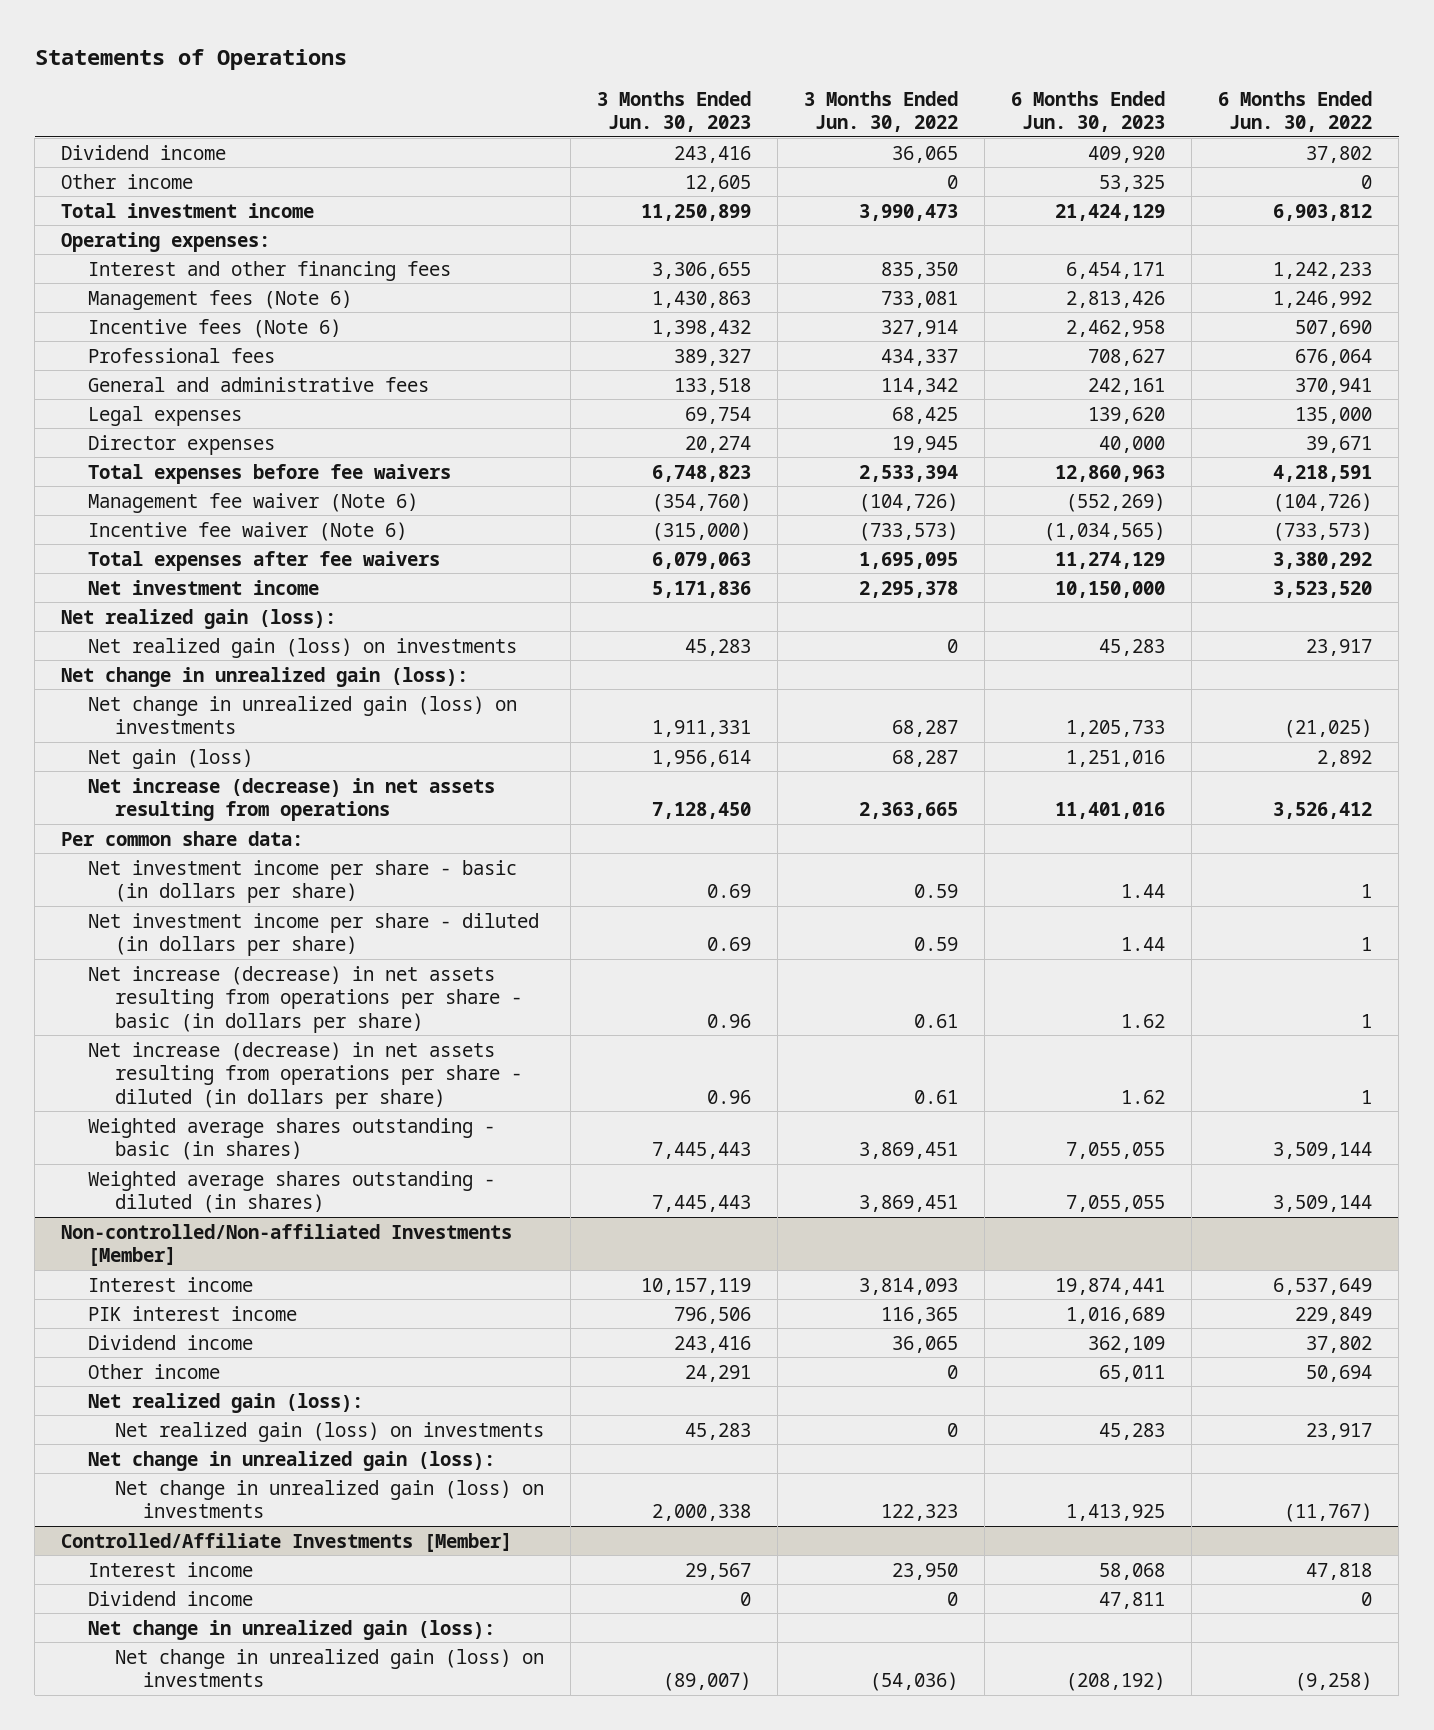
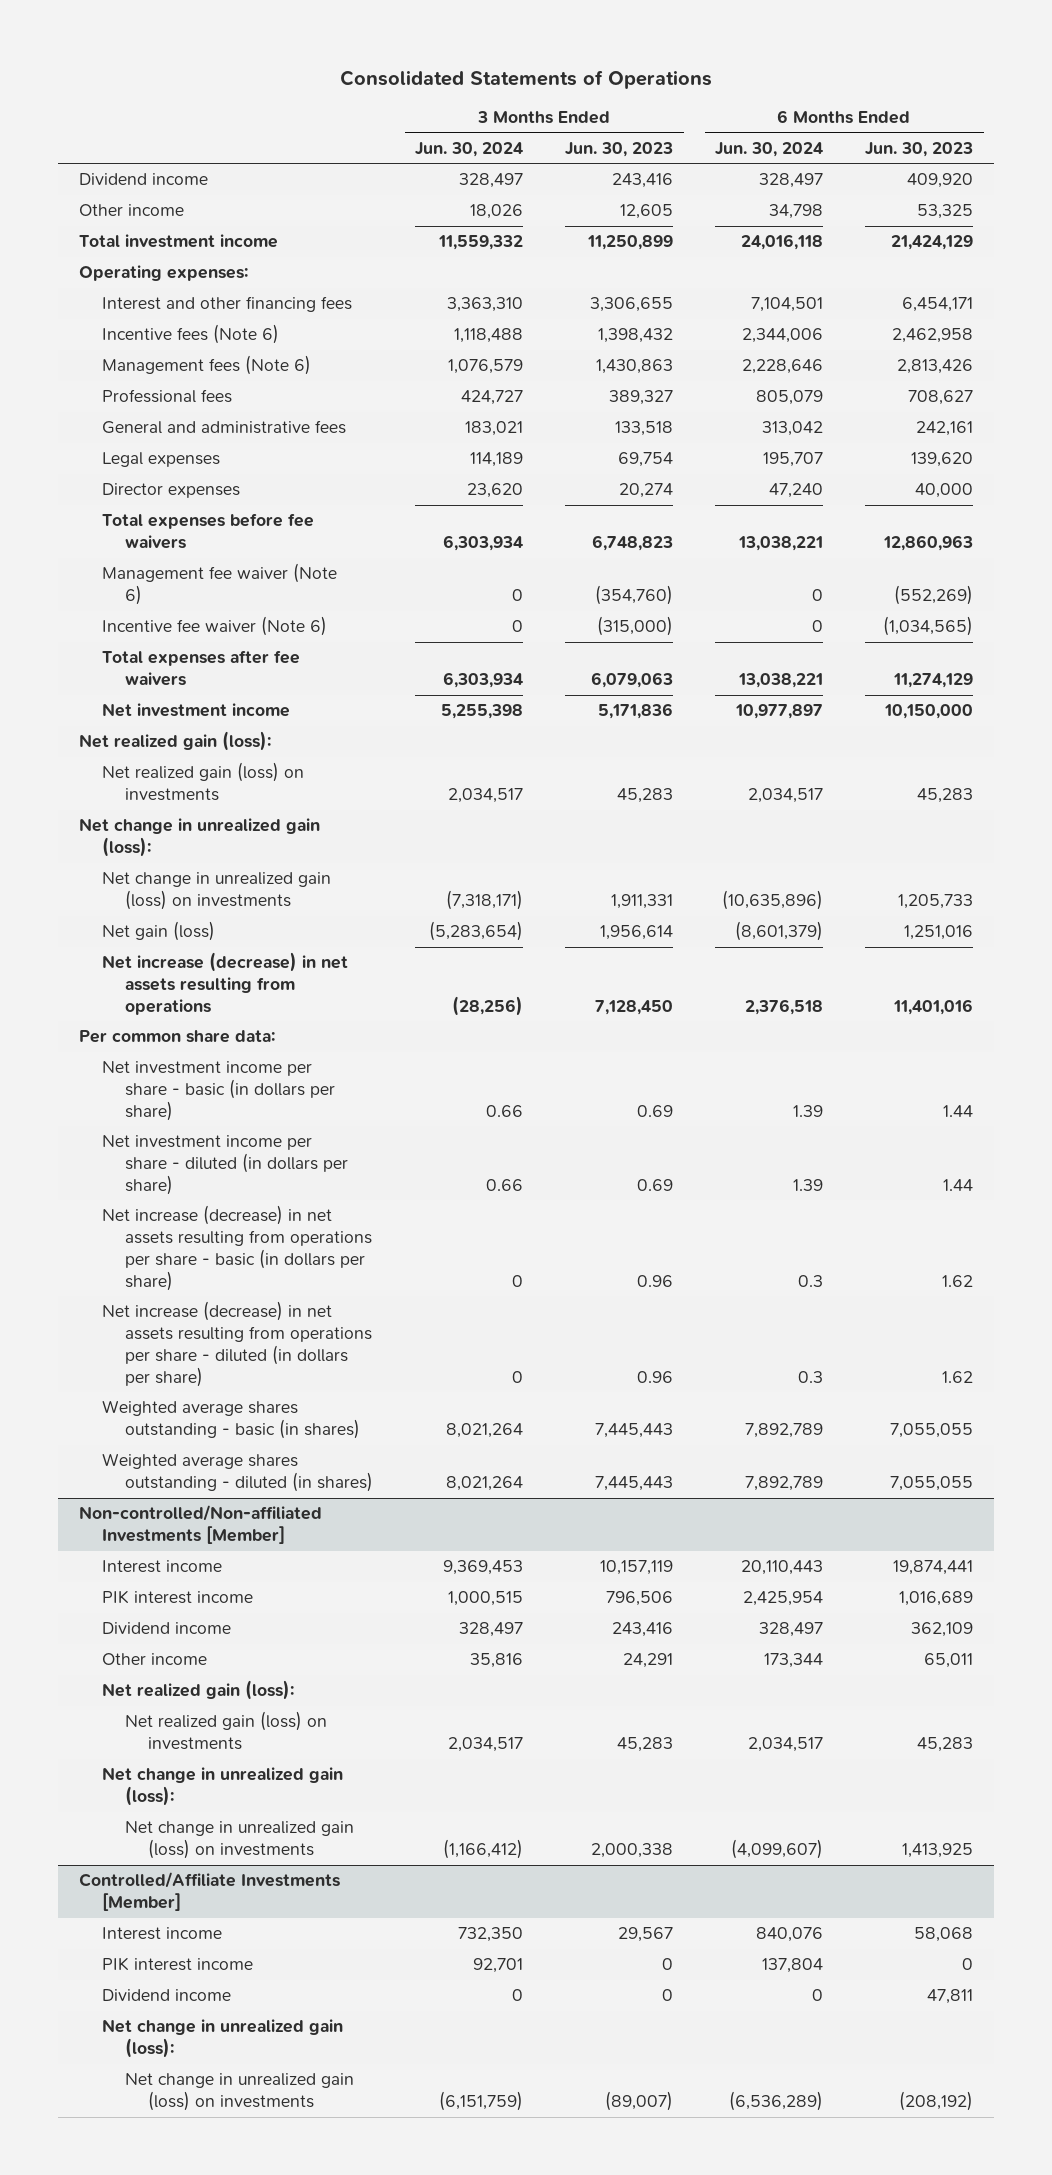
[34,48,347,70] Statements of Operations -> [339,69,712,89] Consolidated Statements of Operations
[804,90,959,132] 3 Months Ended Jun. 30, 2022 -> none
[1218,90,1373,132] 6 Months Ended Jun. 30, 2022 -> none
none -> [415,141,524,157] Jun. 30, 2024
none -> [715,141,824,157] Jun. 30, 2024
[88,289,353,310] Management fees (Note 6) -> [101,355,311,376] Management fees (Note 6)
none -> [101,1957,253,1972] PIK interest income

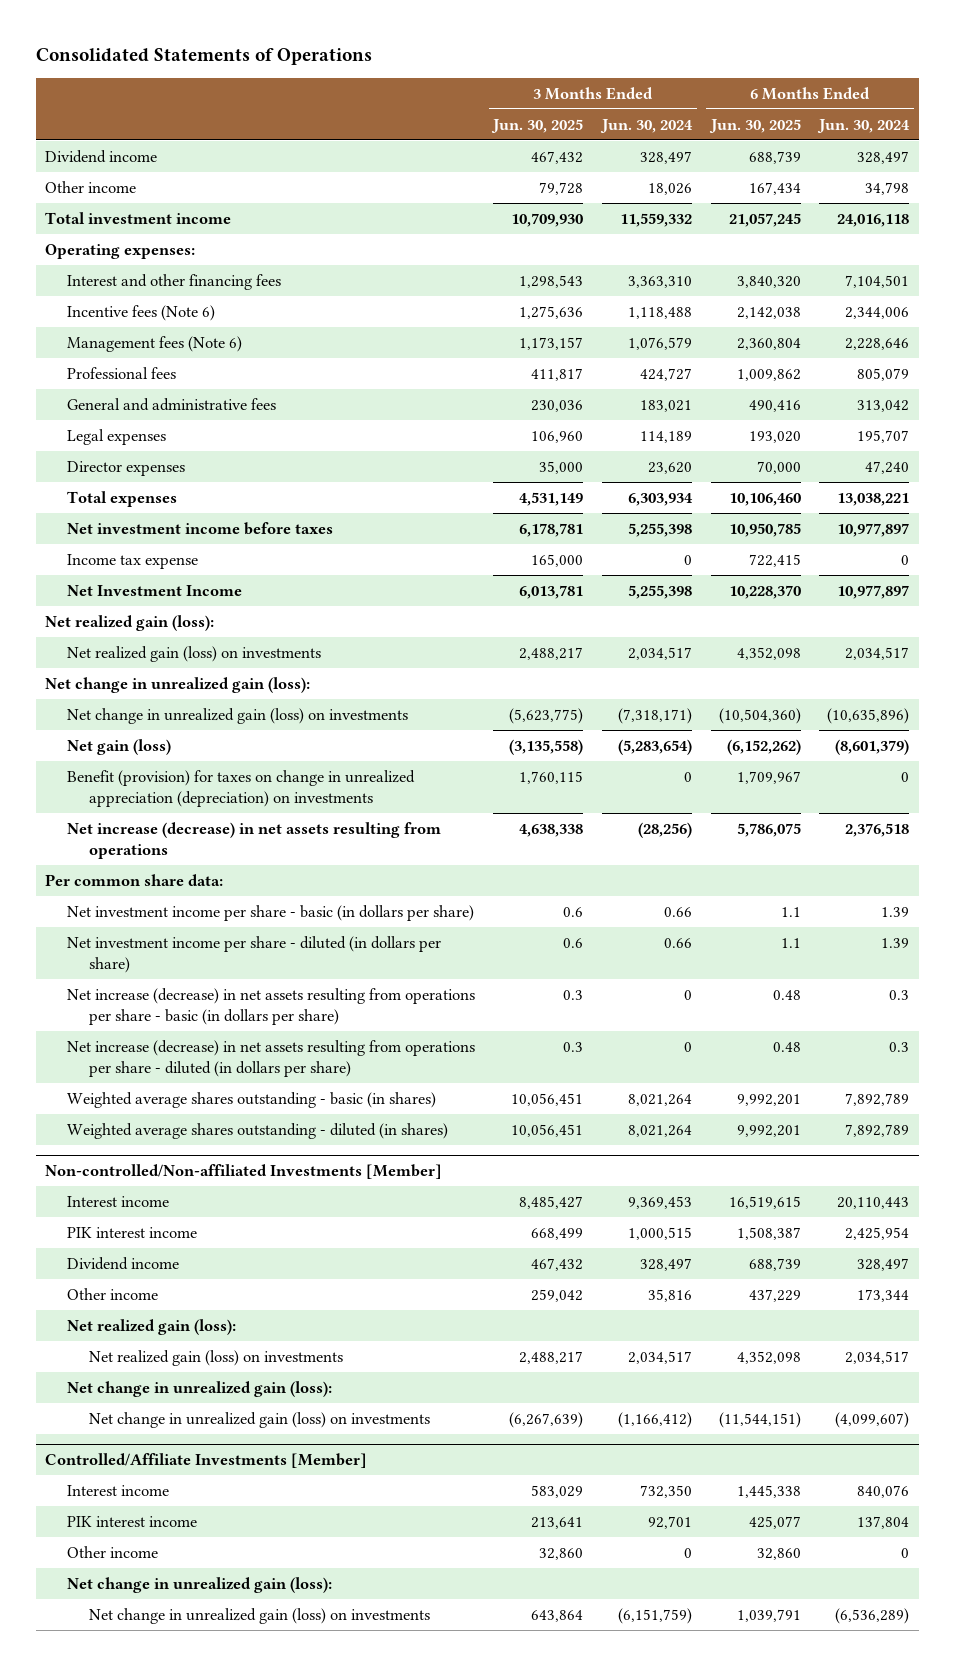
[565,141,674,157] Jun. 30, 2023 -> none
[865,141,974,157] Jun. 30, 2023 -> none
none -> [491,118,584,133] Jun. 30, 2025
none -> [708,118,801,133] Jun. 30, 2025
[101,513,314,550] Total expenses before fee waivers -> none
[101,563,337,606] Management fee waiver (Note 6) -> none
[101,616,327,637] Incentive fee waiver (Note 6) -> none
[101,650,300,687] Total expenses after fee waivers -> [66,490,177,507] Total expenses
[101,703,290,718] Net investment income -> [66,521,333,535] Net investment income before taxes
none -> [66,553,198,569] Income tax expense
none -> [66,584,242,596] Net Investment Income
none -> [66,769,415,807] Benefit (provision) for taxes on change in unrealized appreciation (depreciation) on investments
[101,1989,231,2002] Dividend income -> none
none -> [66,1545,158,1558] Other income

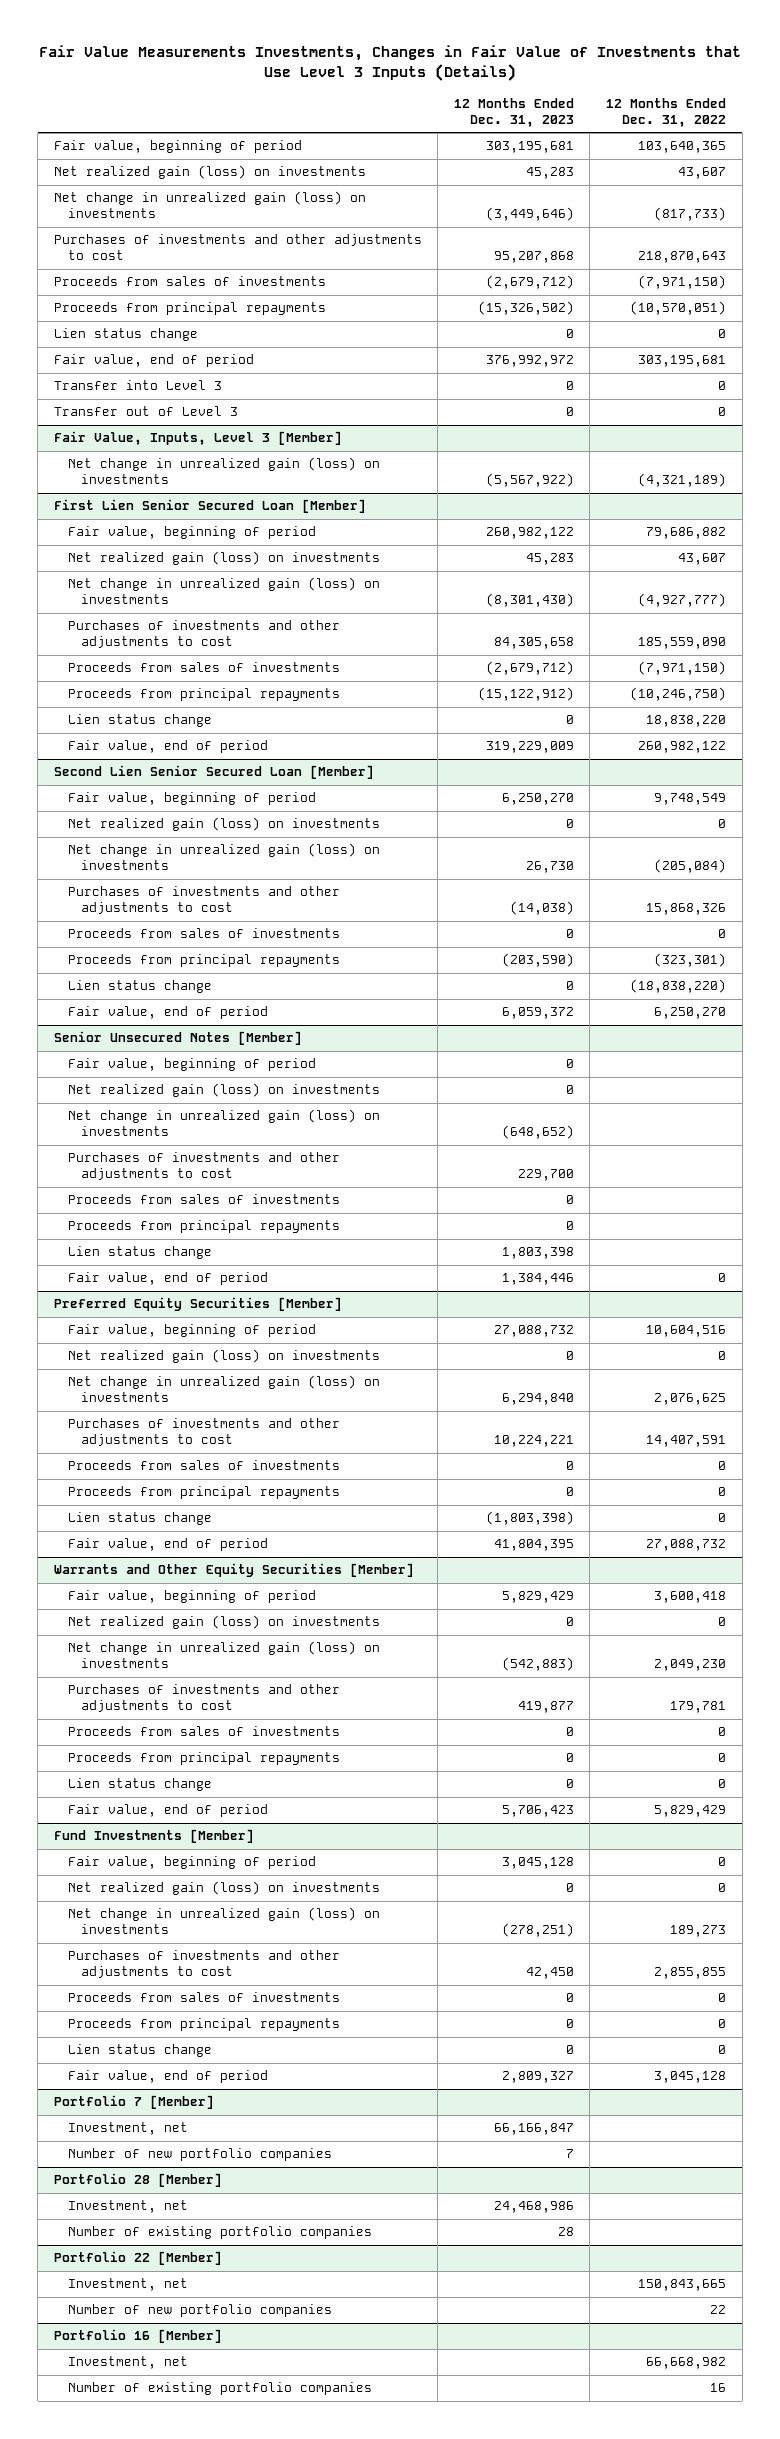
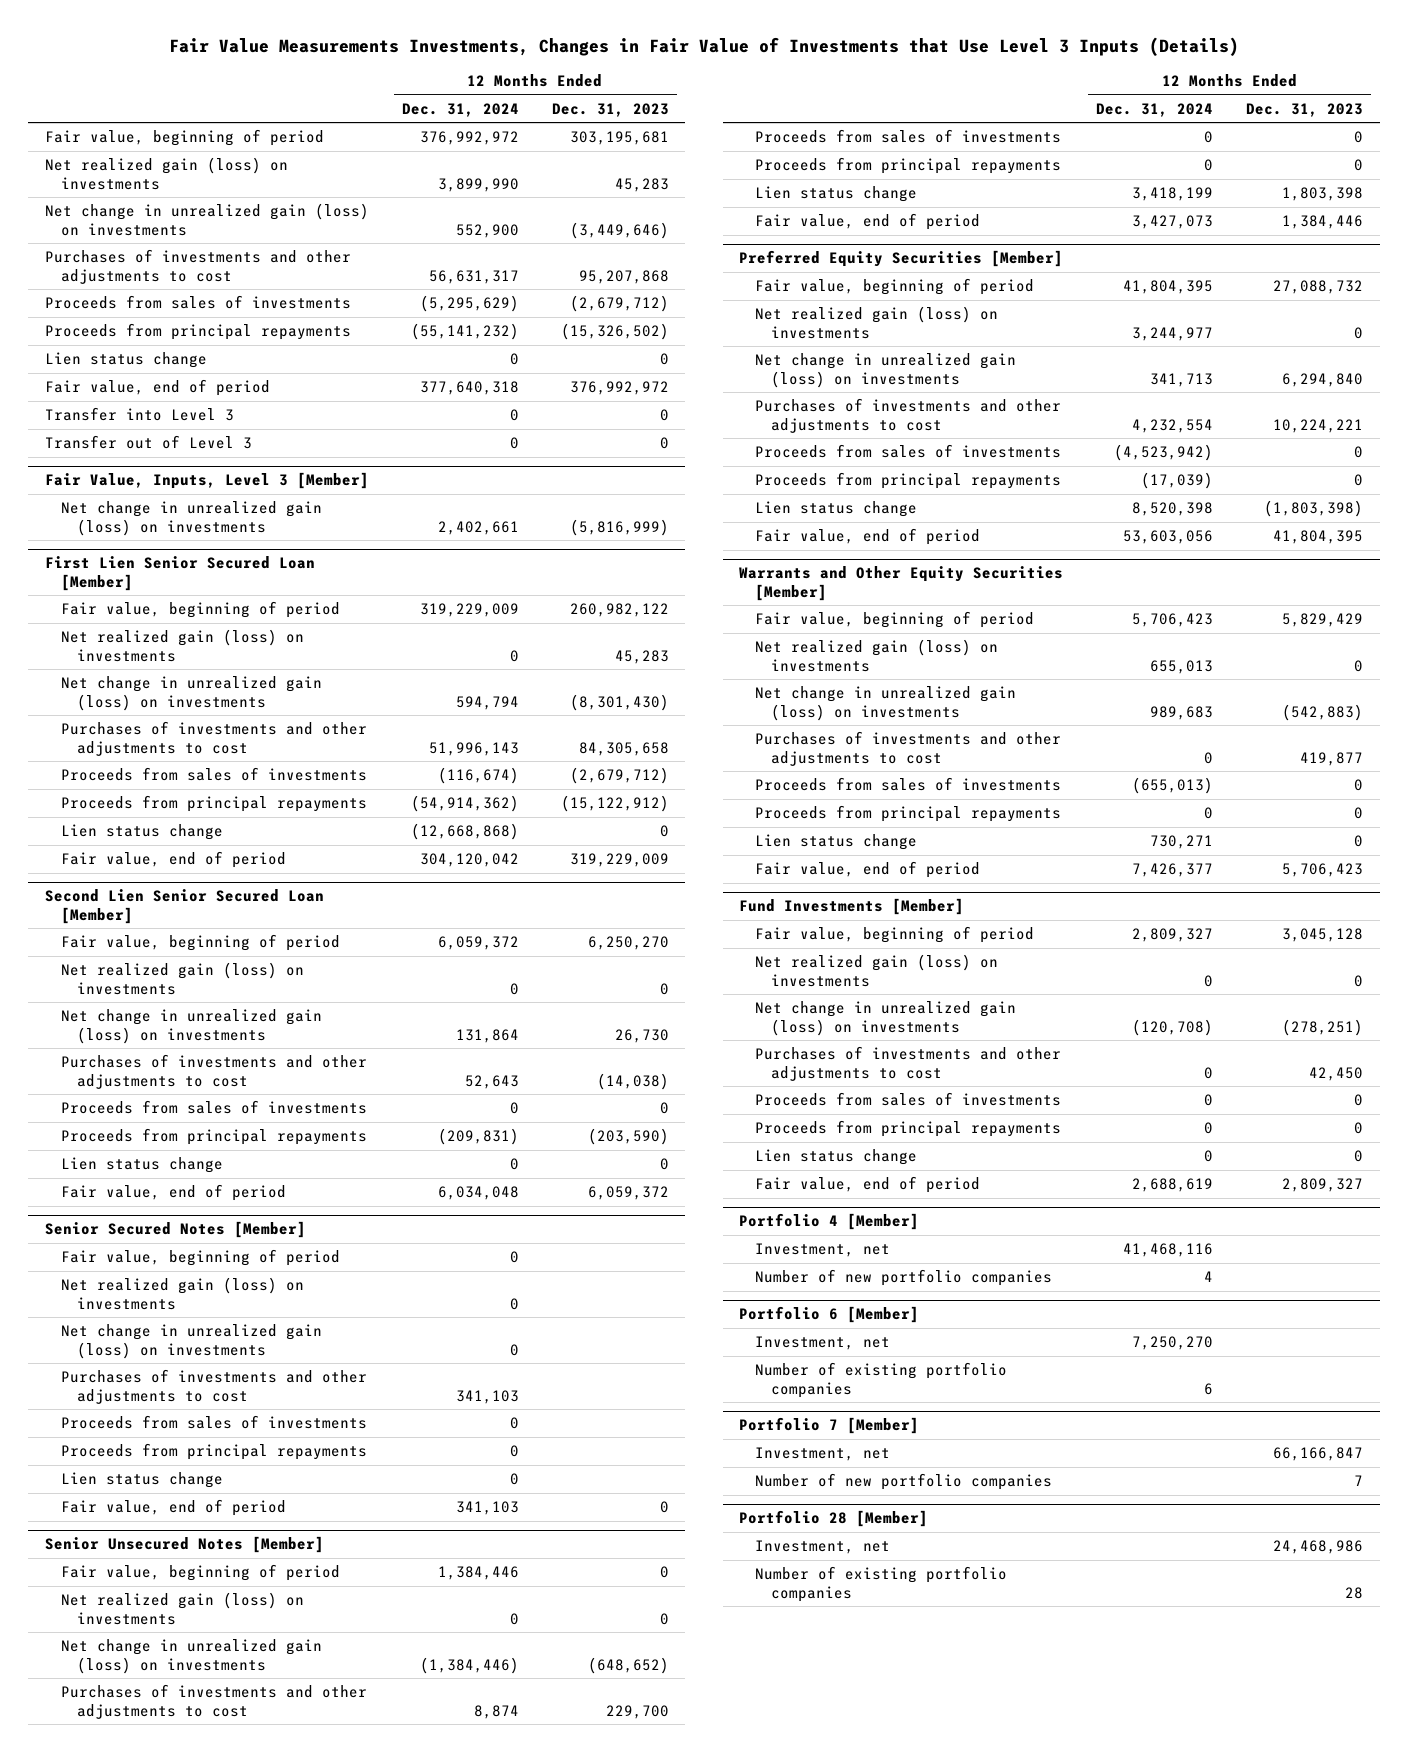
[606,97,727,127] 12 Months Ended Dec. 31, 2022 -> none
none -> [401,102,519,117] Dec. 31, 2024
[485,473,574,488] (5,567,922) -> [569,518,669,536] (5,816,999)
none -> [44,1221,306,1239] Senior Secured Notes [Member]
none -> [60,1249,340,1267] Fair value, beginning of period
none -> [60,1277,304,1310] Net realized gain (loss) on investments
none -> [60,1324,322,1359] Net change in unrealized gain (loss) on investments
none -> [60,1369,367,1404] Purchases of investments and other adjustments to cost
none -> [60,1415,367,1430] Proceeds from sales of investments
none -> [60,1443,367,1461] Proceeds from principal repayments
none -> [60,1472,223,1489] Lien status change
none -> [60,1499,286,1517] Fair value, end of period
none -> [739,1213,920,1231] Portfolio 4 [Member]
none -> [755,1243,891,1258] Investment, net
none -> [755,1269,1053,1287] Number of new portfolio companies
none -> [739,1306,920,1324] Portfolio 6 [Member]
none -> [755,1336,891,1351] Investment, net
none -> [755,1362,1008,1398] Number of existing portfolio companies
[53,2251,222,2266] Portfolio 22 [Member] -> none
[67,2278,188,2292] Investment, net -> none
[67,2304,332,2318] Number of new portfolio companies -> none
[53,2329,222,2344] Portfolio 16 [Member] -> none
[67,2356,188,2370] Investment, net -> none
[67,2382,372,2396] Number of existing portfolio companies -> none

